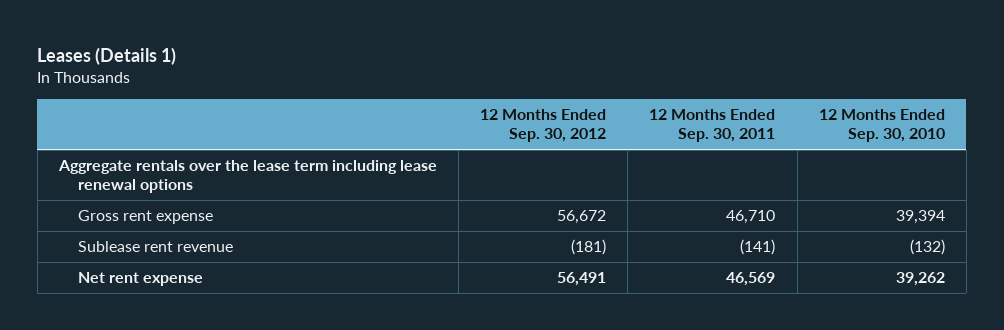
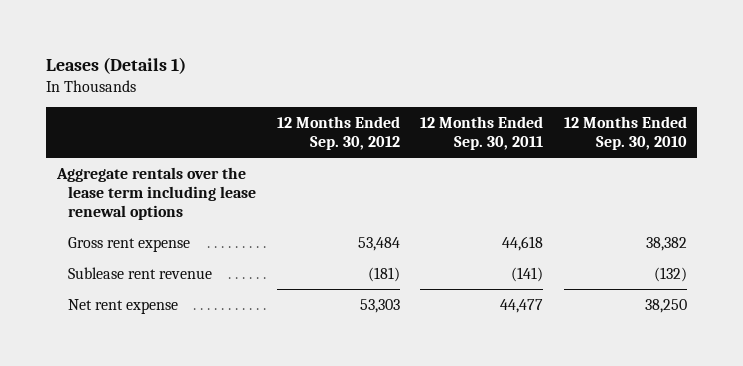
[557,210,607,225] 56,672 -> [357,236,400,251] 53,484
[726,210,776,225] 46,710 -> [502,235,544,251] 44,618
[895,210,945,225] 39,394 -> [645,236,687,251] 38,382
[557,272,607,287] 56,491 -> [359,298,400,313] 53,303
[726,272,776,287] 46,569 -> [500,298,544,313] 44,477
[895,272,945,287] 39,262 -> [644,298,687,313] 38,250

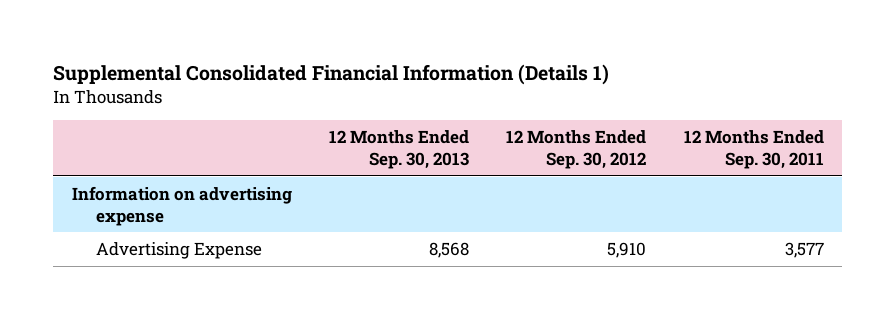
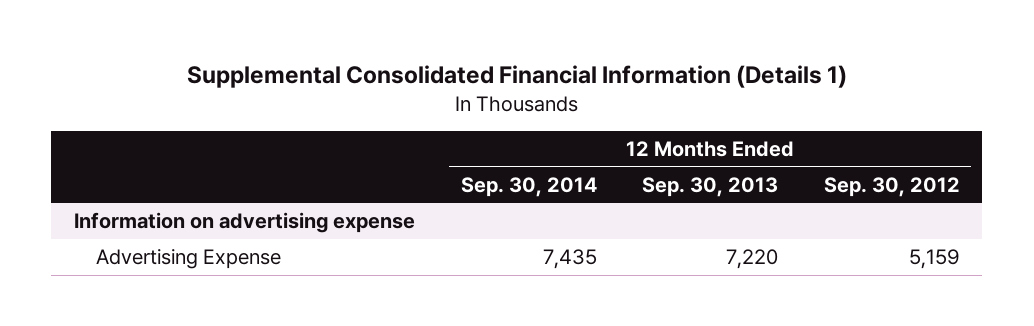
[683,130,824,169] 12 Months Ended Sep. 30, 2011 -> none
none -> [460,176,597,197] Sep. 30, 2014
[429,242,470,259] 8,568 -> [726,249,779,270] 7,220
[607,242,647,259] 5,910 -> [908,249,960,270] 5,159

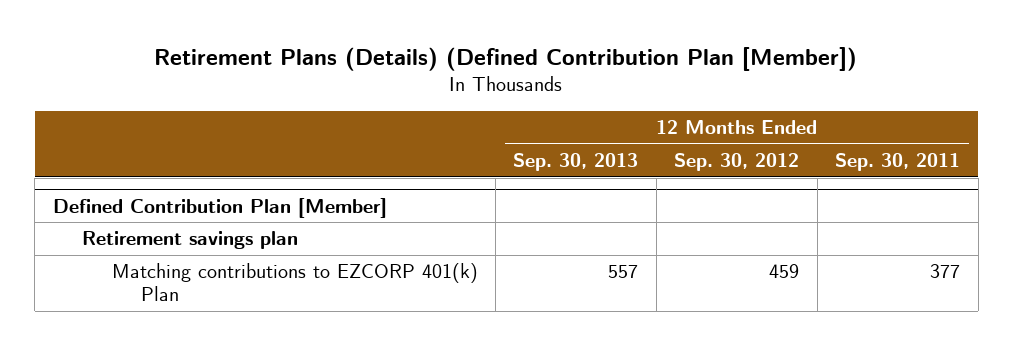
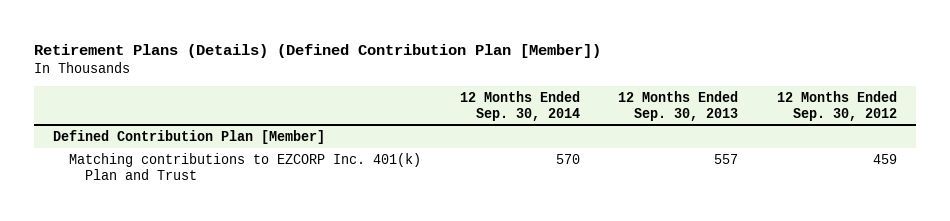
[835,152,961,171] Sep. 30, 2011 -> none
none -> [459,90,580,121] 12 Months Ended Sep. 30, 2014
[82,231,299,250] Retirement savings plan -> none
[111,263,478,301] Matching contributions to EZCORP 401(k) Plan -> [69,152,422,180] Matching contributions to EZCORP Inc. 401(k) Plan and Trust

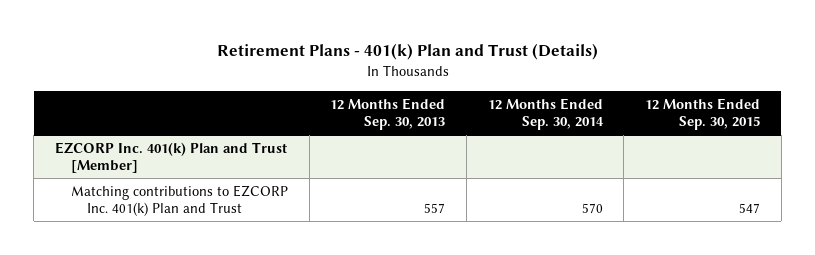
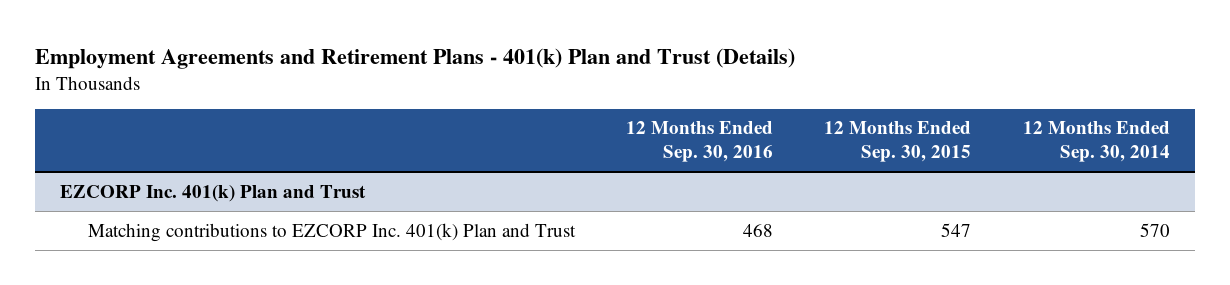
[216,43,598,61] Retirement Plans - 401(k) Plan and Trust (Details) -> [34,48,795,70] Employment Agreements and Retirement Plans - 401(k) Plan and Trust (Details)
[330,97,446,130] 12 Months Ended Sep. 30, 2013 -> none
none -> [625,121,773,163] 12 Months Ended Sep. 30, 2016
[54,141,287,173] EZCORP Inc. 401(k) Plan and Trust [Member] -> [60,184,367,202] EZCORP Inc. 401(k) Plan and Trust

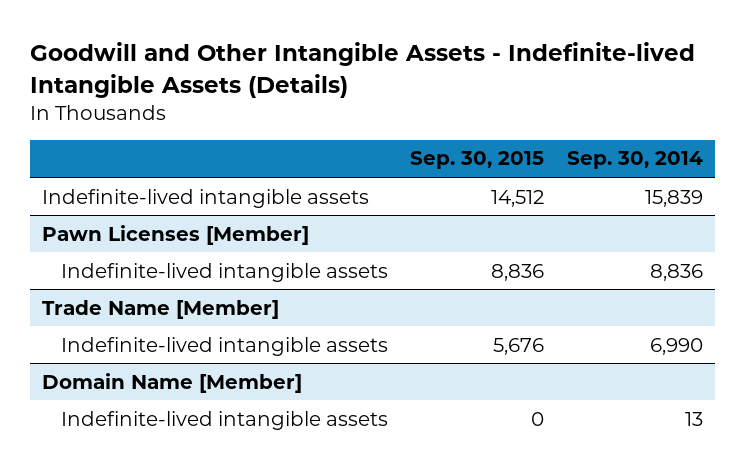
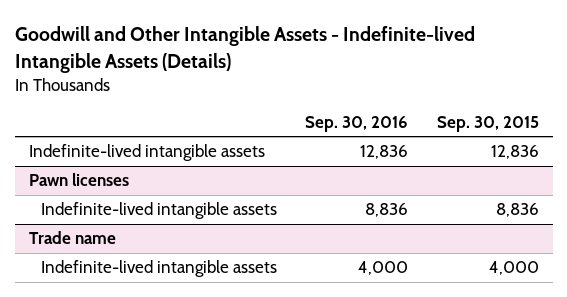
[567,151,704,170] Sep. 30, 2014 -> none
none -> [305,115,409,132] Sep. 30, 2016
[491,189,545,207] 14,512 -> [490,145,539,160] 12,836
[41,224,309,245] Pawn Licenses [Member] -> [28,173,129,187] Pawn licenses
[41,372,302,393] Domain Name [Member] -> none
[60,410,388,430] Indefinite-lived intangible assets -> none
[41,299,279,319] Trade Name [Member] -> [28,231,116,245] Trade name
[493,337,545,355] 5,676 -> [488,261,539,276] 4,000

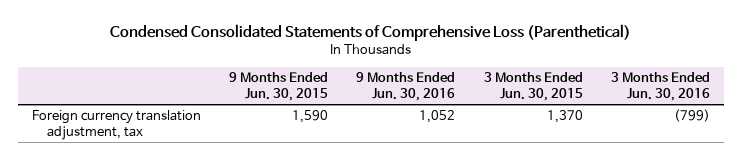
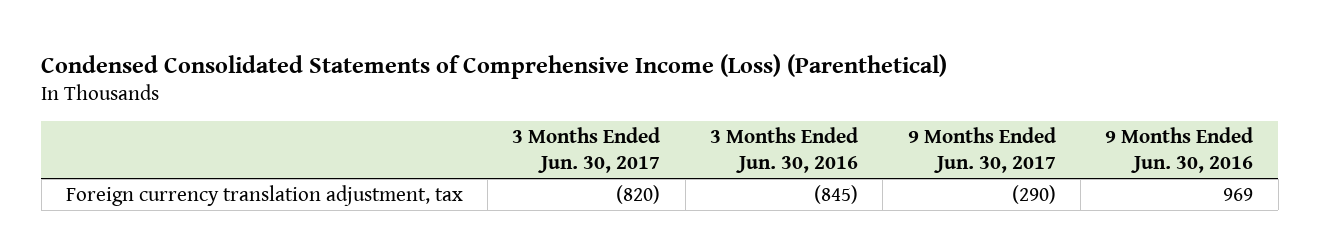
[109,24,631,42] Condensed Consolidated Statements of Comprehensive Loss (Parenthetical) -> [41,53,948,79] Condensed Consolidated Statements of Comprehensive Income (Loss) (Parenthetical)
[229,71,329,102] 9 Months Ended Jun. 30, 2015 -> none
[483,71,583,102] 3 Months Ended Jun. 30, 2015 -> none
none -> [512,126,661,173] 3 Months Ended Jun. 30, 2017
none -> [907,126,1056,173] 9 Months Ended Jun. 30, 2017
[419,110,456,124] 1,052 -> [1223,187,1254,201] 969
[673,109,710,123] (799) -> [814,184,859,204] (845)

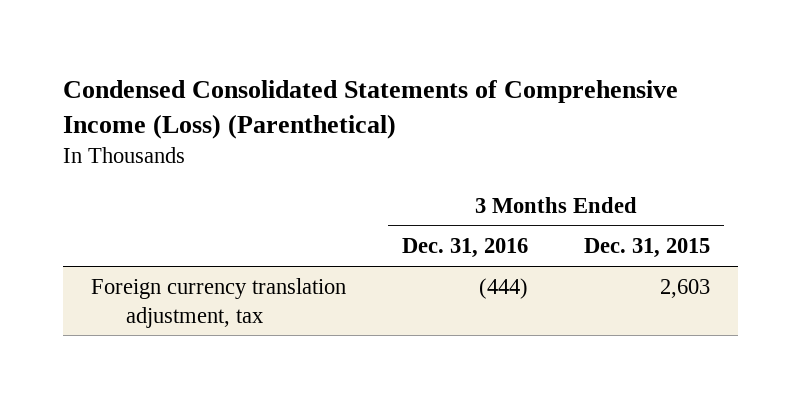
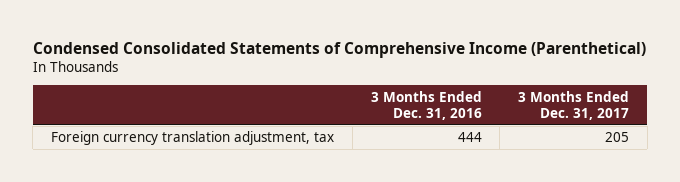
[62,79,678,139] Condensed Consolidated Statements of Comprehensive Income (Loss) (Parenthetical) -> [32,41,646,58] Condensed Consolidated Statements of Comprehensive Income (Parenthetical)
[583,238,710,259] Dec. 31, 2015 -> none
none -> [518,90,630,120] 3 Months Ended Dec. 31, 2017
[478,278,528,300] (444) -> [457,132,482,143] 444

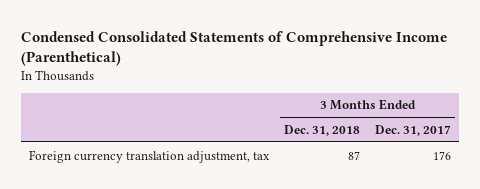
[370,90,482,120] 3 Months Ended Dec. 31, 2016 -> none
none -> [284,124,361,136] Dec. 31, 2018
[605,132,630,143] 205 -> [433,150,452,160] 176

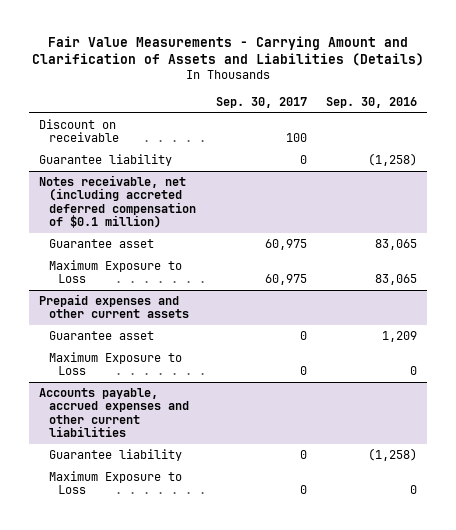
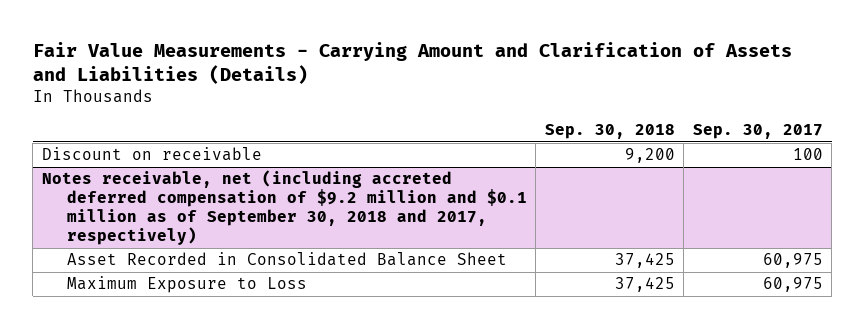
[326,96,418,108] Sep. 30, 2016 -> none
none -> [544,124,675,140] Sep. 30, 2018
[39,154,173,167] Guarantee liability -> none
[39,175,196,229] Notes receivable, net (including accreted deferred compensation of $0.1 million) -> [41,170,527,246] Notes receivable, net (including accreted deferred compensation of $9.2 million and $0.1 million as of September 30, 2018 and 2017, respectively)
[48,239,154,249] Guarantee asset -> [66,252,507,267] Asset Recorded in Consolidated Balance Sheet
[39,294,189,319] Prepaid expenses and other current assets -> none
[48,331,154,341] Guarantee asset -> none
[48,352,182,376] Maximum Exposure to Loss -> none
[39,388,189,438] Accounts payable, accrued expenses and other current liabilities -> none
[48,449,182,462] Guarantee liability -> none
[48,471,182,495] Maximum Exposure to Loss -> none

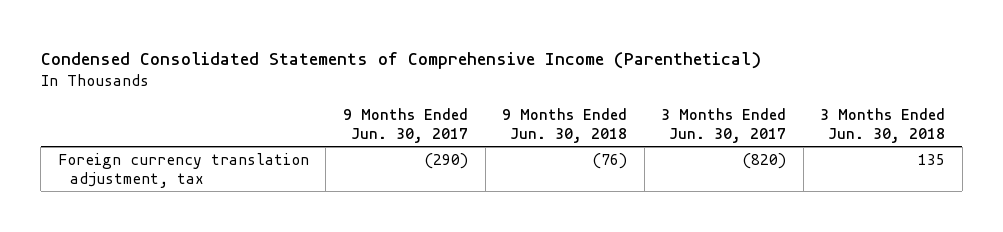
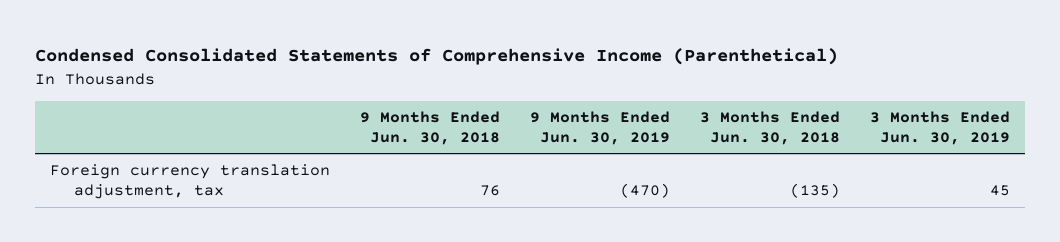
[342,107,468,144] 9 Months Ended Jun. 30, 2017 -> none
[661,107,787,144] 3 Months Ended Jun. 30, 2017 -> none
none -> [530,110,671,145] 9 Months Ended Jun. 30, 2019
none -> [870,110,1011,145] 3 Months Ended Jun. 30, 2019
[592,152,628,169] (76) -> [480,185,501,197] 76
[918,153,946,165] 135 -> [790,183,841,199] (135)

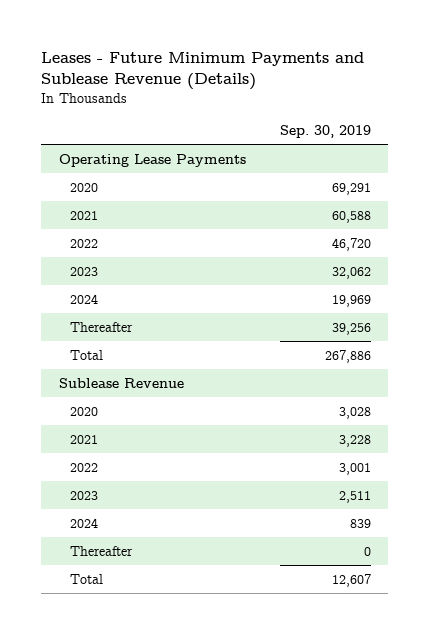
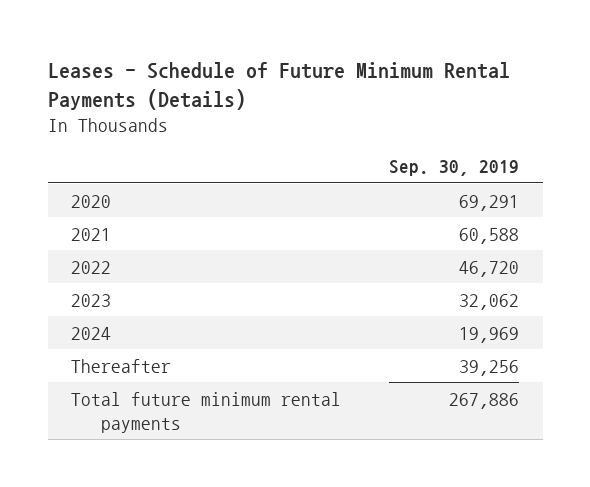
[41,51,365,91] Leases - Future Minimum Payments and Sublease Revenue (Details) -> [47,61,510,110] Leases - Schedule of Future Minimum Rental Payments (Details)
[58,153,246,167] Operating Lease Payments -> none
[58,377,184,388] Sublease Revenue -> none
[70,406,99,416] 2020 -> none
[70,434,99,444] 2021 -> none
[70,462,99,472] 2022 -> none
[70,490,99,500] 2023 -> none
[70,517,99,528] 2024 -> none
[70,545,134,556] Thereafter -> none
[70,573,104,584] Total -> none
[70,349,104,360] Total -> [71,391,342,433] Total future minimum rental payments

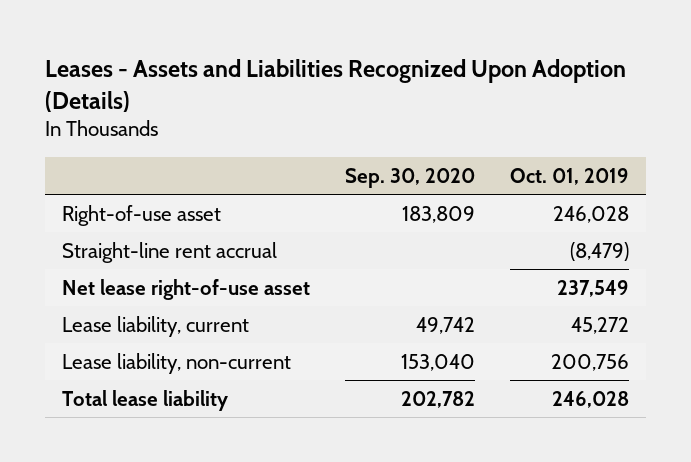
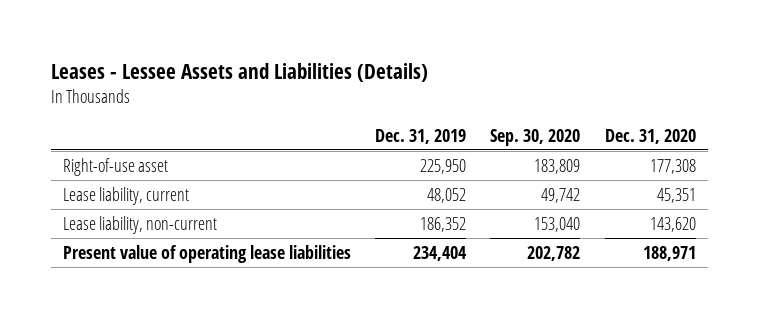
[44,58,626,112] Leases - Assets and Liabilities Recognized Upon Adoption (Details) -> [50,62,428,82] Leases - Lessee Assets and Liabilities (Details)
[509,167,629,185] Oct. 01, 2019 -> none
none -> [375,128,467,144] Dec. 31, 2019
none -> [604,128,696,144] Dec. 31, 2020
[62,241,278,263] Straight-line rent accrual -> none
[62,278,311,300] Net lease right-of-use asset -> none
[62,389,229,411] Total lease liability -> [62,244,351,263] Present value of operating lease liabilities

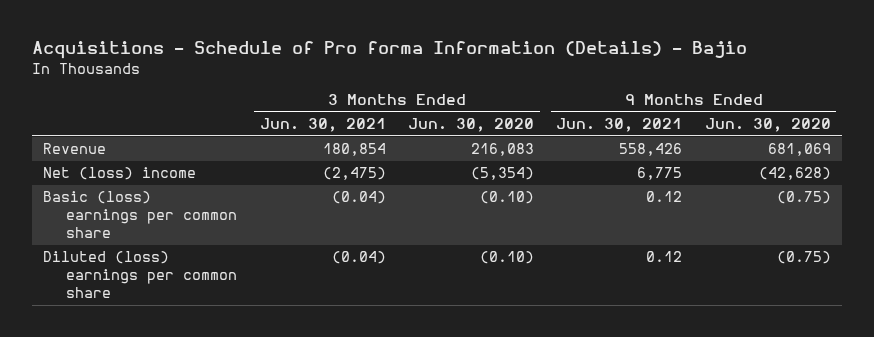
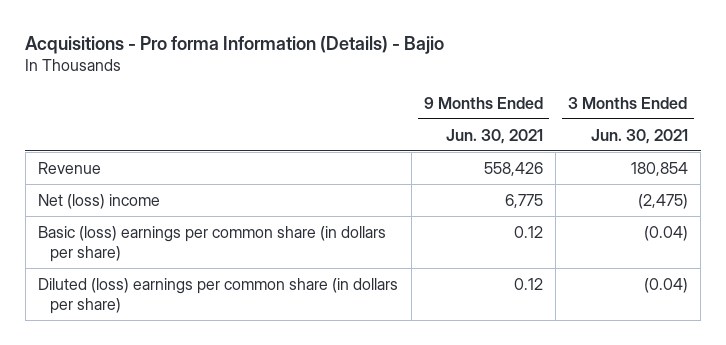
[32,41,748,60] Acquisitions - Schedule of Pro forma Information (Details) - Bajio -> [25,35,445,54] Acquisitions - Pro forma Information (Details) - Bajio
[408,118,535,133] Jun. 30, 2020 -> none
[704,118,831,133] Jun. 30, 2020 -> none
[43,191,238,239] Basic (loss) earnings per common share -> [38,225,387,262] Basic (loss) earnings per common share (in dollars per share)
[43,251,238,299] Diluted (loss) earnings per common share -> [38,277,399,314] Diluted (loss) earnings per common share (in dollars per share)

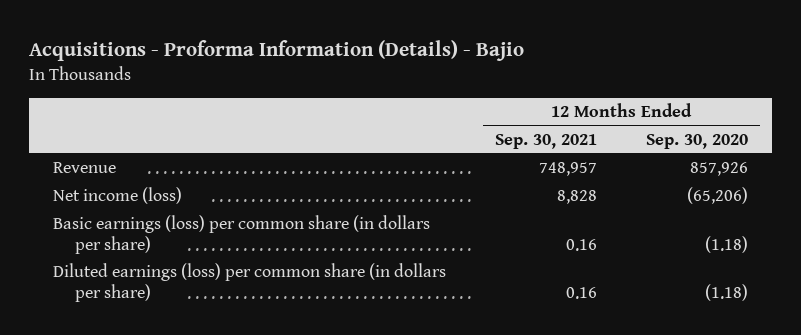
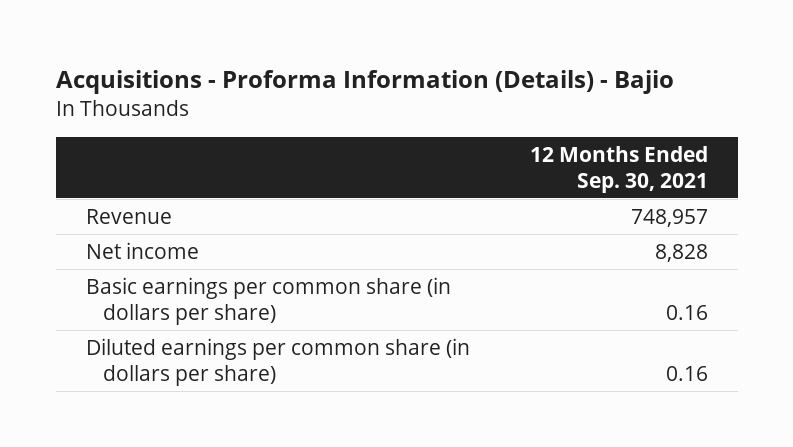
[645,133,748,149] Sep. 30, 2020 -> none
[53,187,183,205] Net income (loss) -> [85,241,199,259] Net income
[53,215,431,254] Basic earnings (loss) per common share (in dollars per share) -> [85,276,451,325] Basic earnings per common share (in dollars per share)
[53,263,447,302] Diluted earnings (loss) per common share (in dollars per share) -> [85,337,470,386] Diluted earnings per common share (in dollars per share)

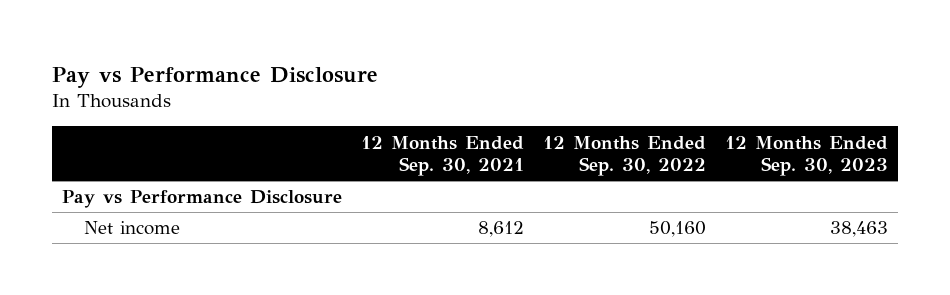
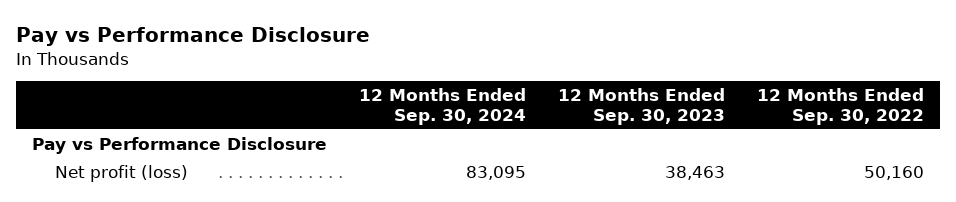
[360,135,524,177] 12 Months Ended Sep. 30, 2021 -> none
none -> [359,88,527,126] 12 Months Ended Sep. 30, 2024
[84,221,181,236] Net income -> [54,164,188,182] Net profit (loss)

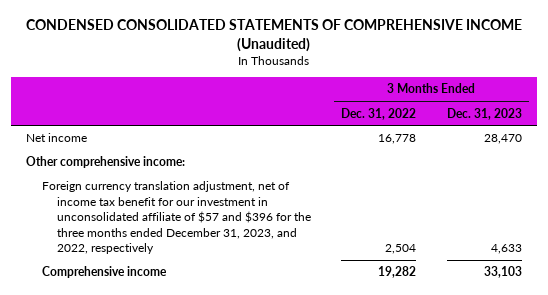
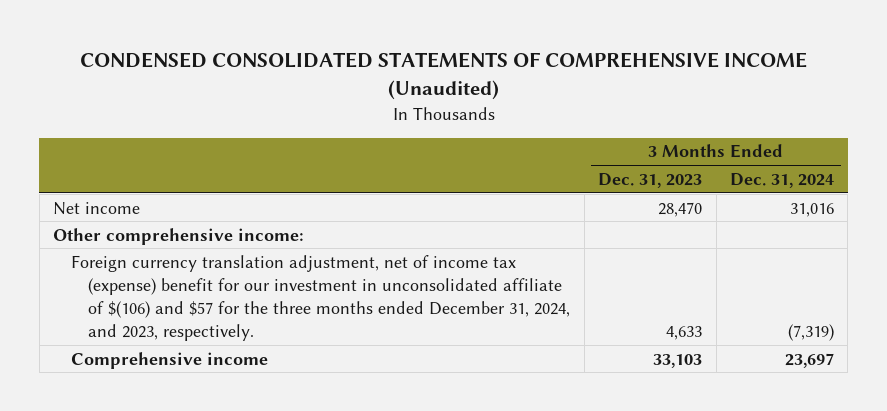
[341,107,417,120] Dec. 31, 2022 -> none
none -> [730,172,835,188] Dec. 31, 2024
[41,181,311,255] Foreign currency translation adjustment, net of income tax benefit for our investment in unconsolidated affiliate of $57 and $396 for the three months ended December 31, 2023, and 2022, respectively -> [70,254,571,341] Foreign currency translation adjustment, net of income tax (expense) benefit for our investment in unconsolidated affiliate of $(106) and $57 for the three months ended December 31, 2024, and 2023, respectively.

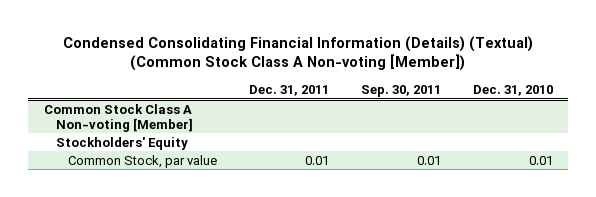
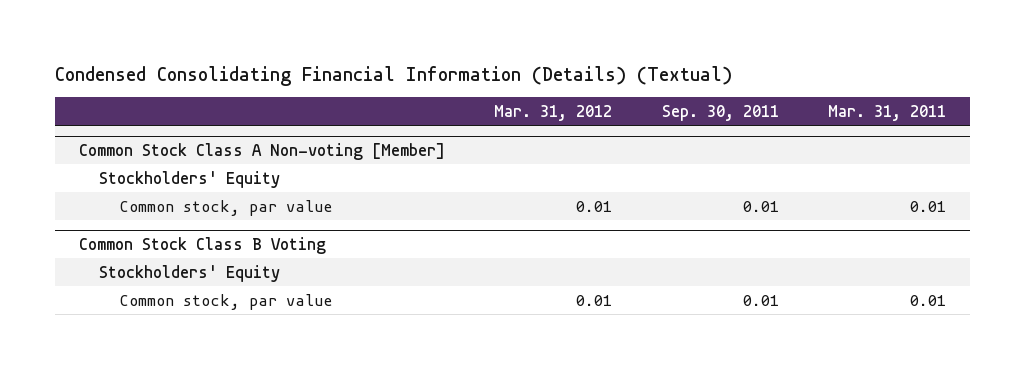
[63,35,534,72] Condensed Consolidating Financial Information (Details) (Textual) (Common Stock Class A Non-voting [Member]) -> [54,65,732,86] Condensed Consolidating Financial Information (Details) (Textual)
[249,84,330,96] Dec. 31, 2011 -> none
[472,84,553,96] Dec. 31, 2010 -> none
none -> [494,105,613,122] Mar. 31, 2012
none -> [827,105,946,122] Mar. 31, 2011
[68,154,218,168] Common Stock, par value -> [118,199,332,216] Common stock, par value
none -> [79,237,327,255] Common Stock Class B Voting
none -> [98,264,280,282] Stockholders' Equity
none -> [118,293,332,310] Common stock, par value

